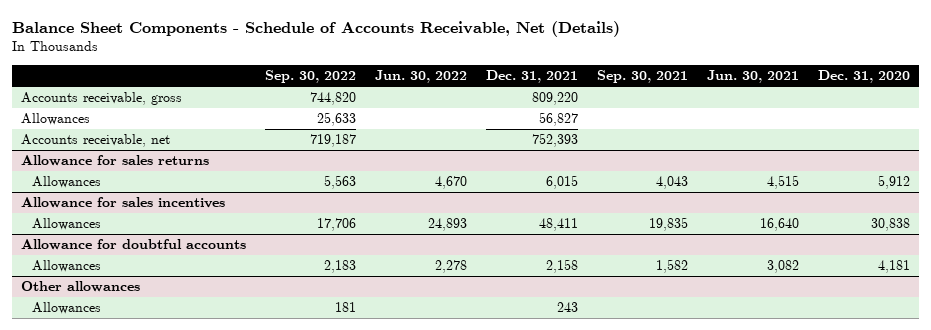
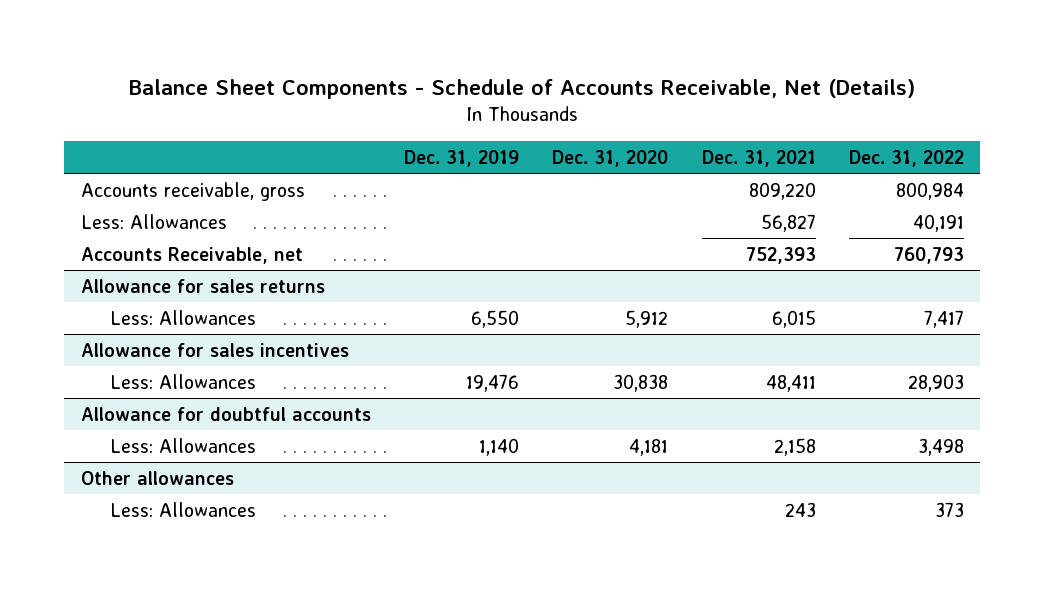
[264,70,356,84] Sep. 30, 2022 -> none
[374,70,467,84] Jun. 30, 2022 -> none
[596,70,688,84] Sep. 30, 2021 -> none
[706,70,799,84] Jun. 30, 2021 -> none
none -> [404,149,520,167] Dec. 31, 2019
none -> [848,149,964,167] Dec. 31, 2022
[21,113,91,126] Allowances -> [80,213,227,229] Less: Allowances
[21,134,171,148] Accounts receivable, net -> [80,246,303,264] Accounts Receivable, net
[31,176,101,189] Allowances -> [110,309,257,325] Less: Allowances
[31,218,101,231] Allowances -> [110,373,257,389] Less: Allowances
[31,260,101,273] Allowances -> [110,437,257,453] Less: Allowances
[31,302,101,315] Allowances -> [110,501,257,517] Less: Allowances

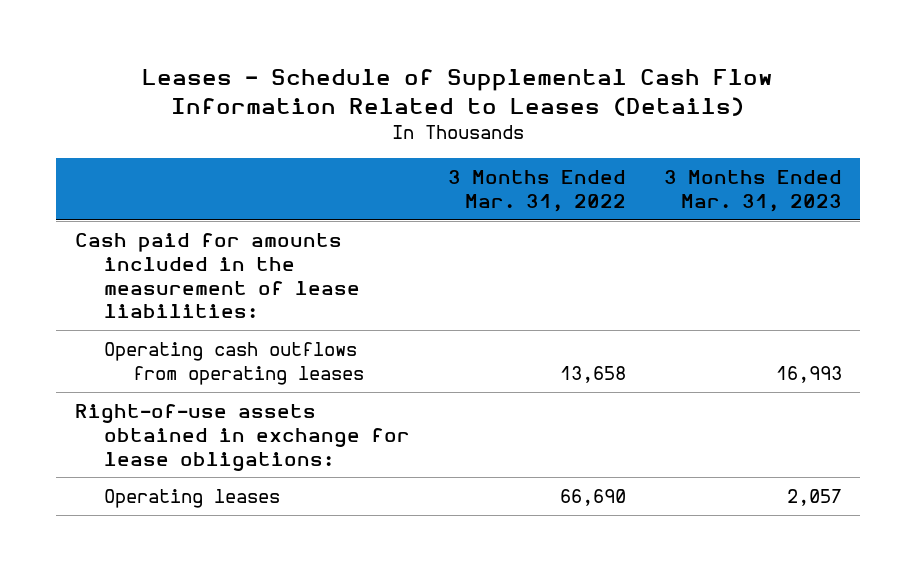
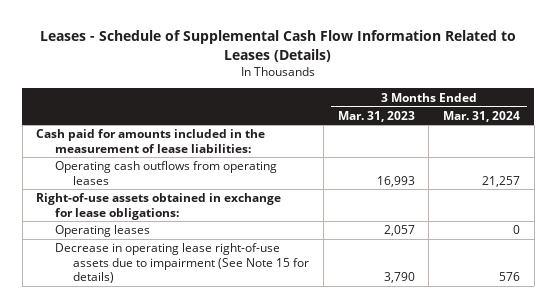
[447,169,626,212] 3 Months Ended Mar. 31, 2022 -> none
none -> [442,110,520,122] Mar. 31, 2024
none -> [54,243,310,283] Decrease in operating lease right-of-use assets due to impairment (See Note 15 for details)

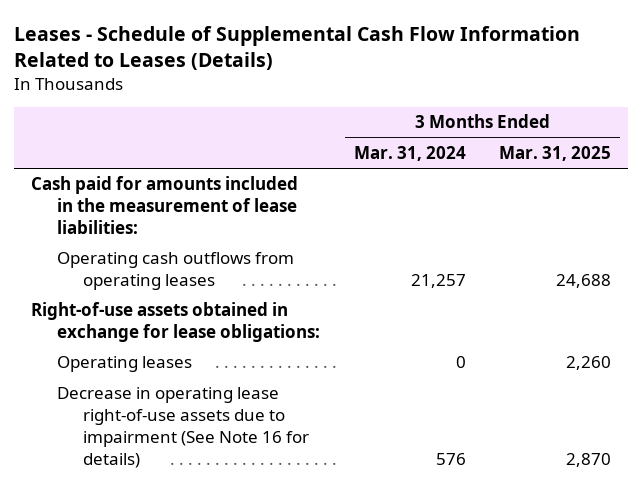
[337,110,415,122] Mar. 31, 2023 -> none
none -> [499,146,612,162] Mar. 31, 2025
[54,243,310,283] Decrease in operating lease right-of-use assets due to impairment (See Note 15 for details) -> [57,387,310,468] Decrease in operating lease right-of-use assets due to impairment (See Note 16 for details)

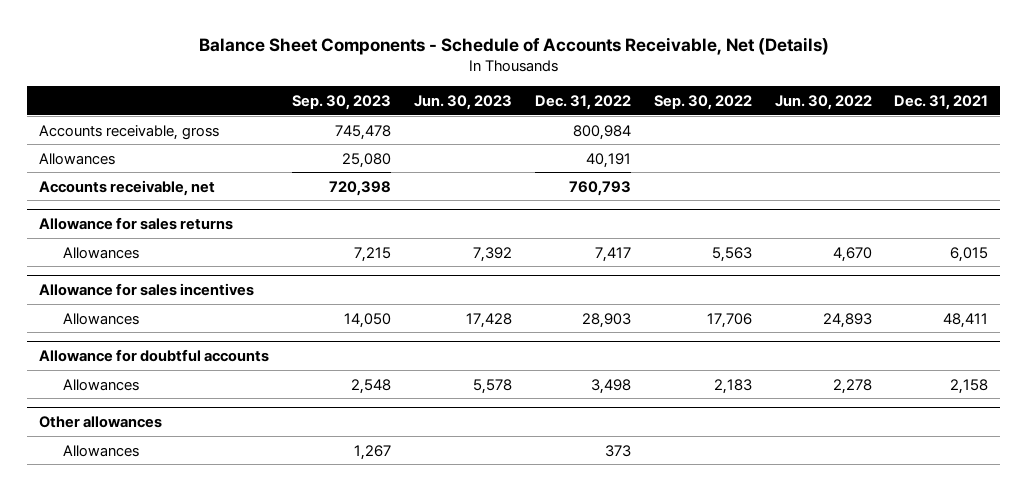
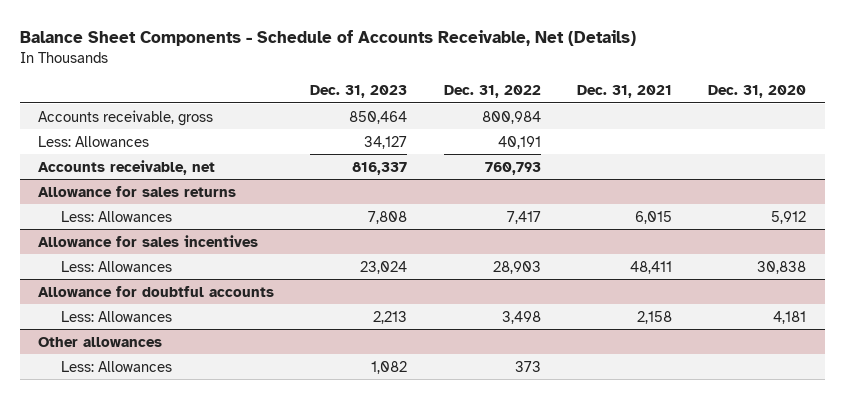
[291,94,391,110] Sep. 30, 2023 -> none
[413,94,512,110] Jun. 30, 2023 -> none
[653,94,752,110] Sep. 30, 2022 -> none
[774,94,872,110] Jun. 30, 2022 -> none
none -> [310,85,408,99] Dec. 31, 2023
none -> [708,85,807,99] Dec. 31, 2020
[38,152,115,165] Allowances -> [38,135,150,147] Less: Allowances
[62,246,139,259] Allowances -> [60,210,172,222] Less: Allowances
[62,312,139,325] Allowances -> [60,260,172,272] Less: Allowances
[62,378,139,391] Allowances -> [60,310,172,322] Less: Allowances
[62,444,139,457] Allowances -> [60,360,172,372] Less: Allowances

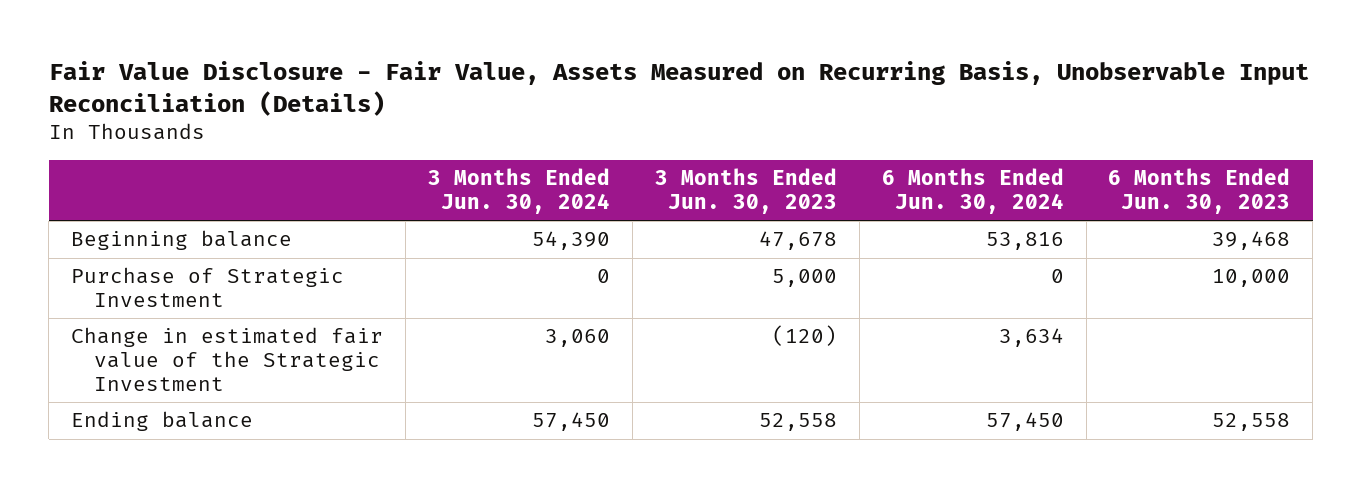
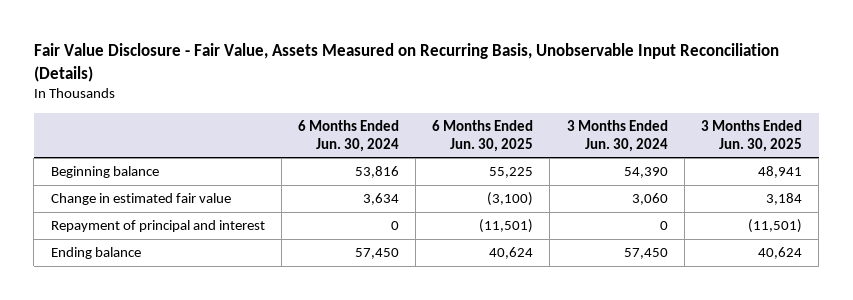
[654,168,837,215] 3 Months Ended Jun. 30, 2023 -> none
[1108,168,1291,215] 6 Months Ended Jun. 30, 2023 -> none
none -> [432,119,534,152] 6 Months Ended Jun. 30, 2025
none -> [700,119,802,152] 3 Months Ended Jun. 30, 2025
[71,267,345,308] Purchase of Strategic Investment -> none
[71,327,384,392] Change in estimated fair value of the Strategic Investment -> [50,193,231,206] Change in estimated fair value
none -> [50,220,265,233] Repayment of principal and interest

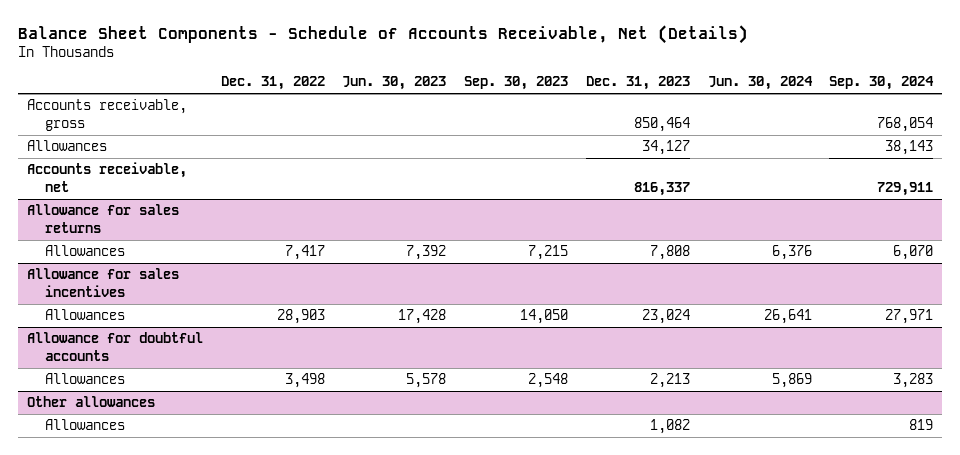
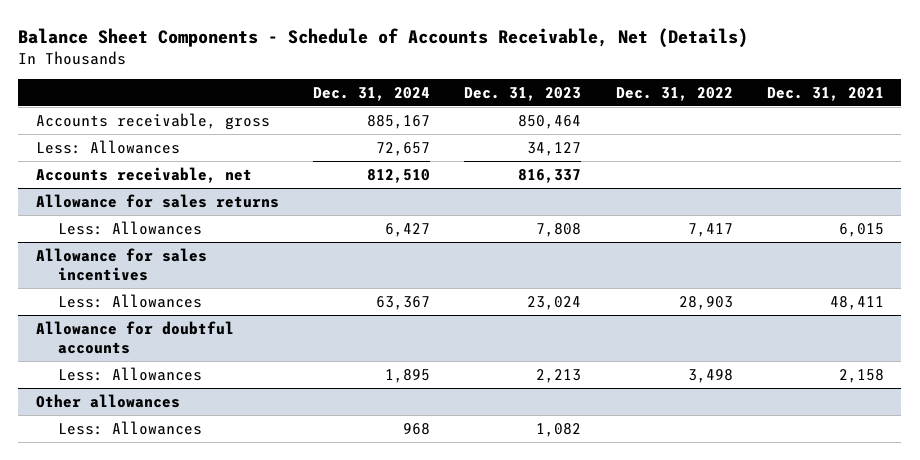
[342,76,447,91] Jun. 30, 2023 -> none
[464,76,569,91] Sep. 30, 2023 -> none
[707,76,813,91] Jun. 30, 2024 -> none
[829,76,935,91] Sep. 30, 2024 -> none
none -> [312,86,430,101] Dec. 31, 2024
none -> [767,86,885,101] Dec. 31, 2021
[26,140,107,152] Allowances -> [35,139,180,154] Less: Allowances
[44,245,125,257] Allowances -> [57,220,202,235] Less: Allowances
[44,309,125,321] Allowances -> [57,293,202,308] Less: Allowances
[44,373,125,385] Allowances -> [57,366,202,381] Less: Allowances
[44,419,125,431] Allowances -> [57,420,202,435] Less: Allowances

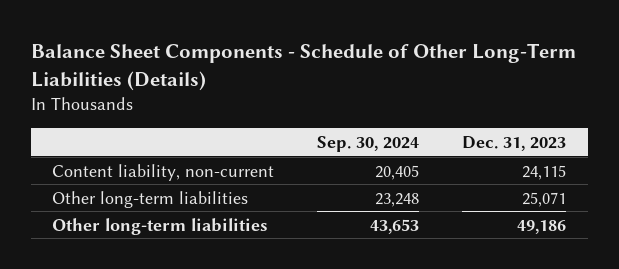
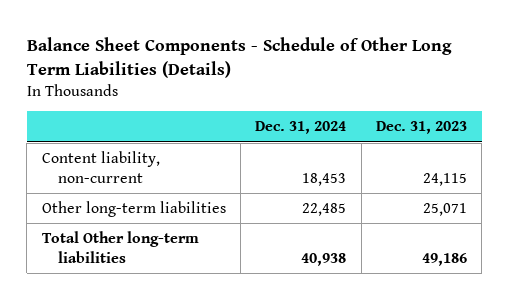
[30,43,576,92] Balance Sheet Components - Schedule of Other Long-Term Liabilities (Details) -> [26,36,452,78] Balance Sheet Components - Schedule of Other Long Term Liabilities (Details)
[317,135,420,152] Sep. 30, 2024 -> none
none -> [255,121,347,135] Dec. 31, 2024
[52,217,269,235] Other long-term liabilities -> [41,230,199,263] Total Other long-term liabilities

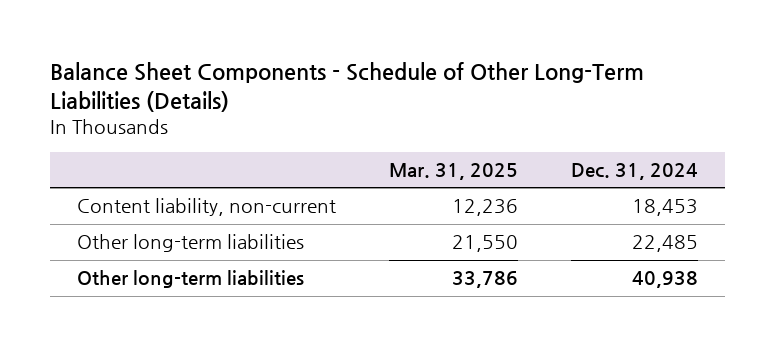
[26,36,452,78] Balance Sheet Components - Schedule of Other Long Term Liabilities (Details) -> [50,62,645,113] Balance Sheet Components - Schedule of Other Long-Term Liabilities (Details)
[375,121,467,135] Dec. 31, 2023 -> none
none -> [389,163,519,181] Mar. 31, 2025
[41,230,199,263] Total Other long-term liabilities -> [76,270,304,289] Other long-term liabilities

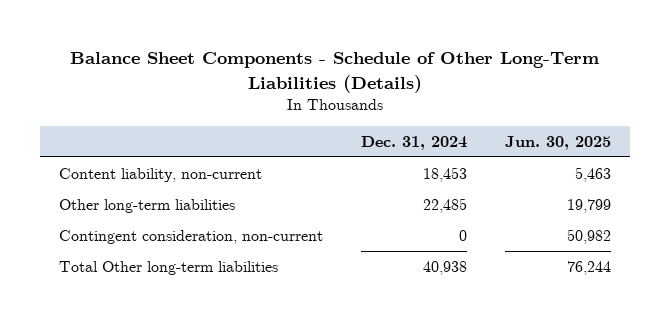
[389,163,519,181] Mar. 31, 2025 -> none
none -> [504,136,611,151] Jun. 30, 2025
none -> [58,229,323,244] Contingent consideration, non-current
[76,270,304,289] Other long-term liabilities -> [58,260,278,275] Total Other long-term liabilities

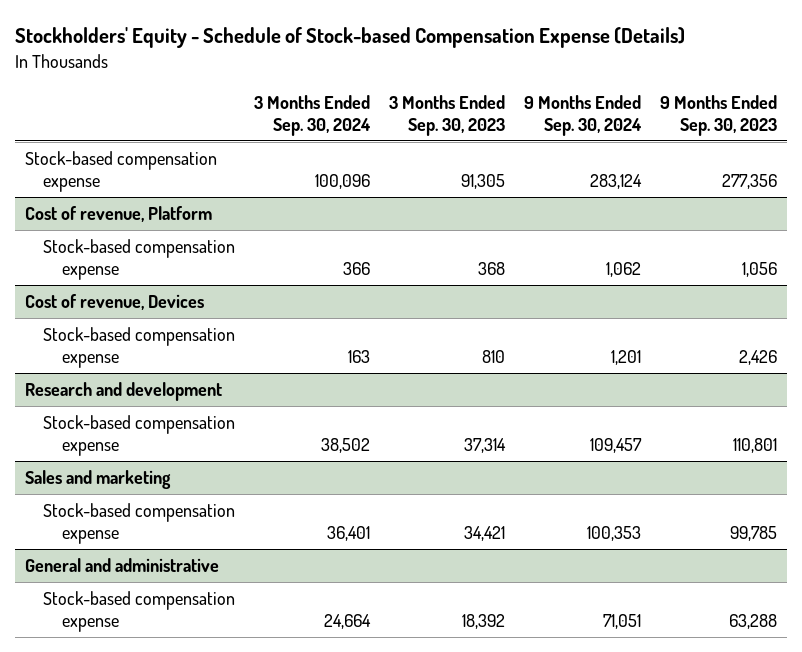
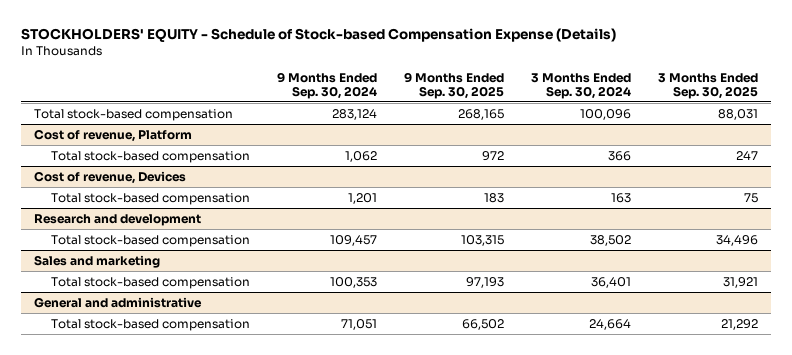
[15,27,686,49] Stockholders' Equity - Schedule of Stock-based Compensation Expense (Details) -> [20,27,616,42] STOCKHOLDERS' EQUITY - Schedule of Stock-based Compensation Expense (Details)
[389,94,506,136] 3 Months Ended Sep. 30, 2023 -> none
[660,94,778,136] 9 Months Ended Sep. 30, 2023 -> none
none -> [403,71,504,99] 9 Months Ended Sep. 30, 2025
none -> [657,72,758,99] 3 Months Ended Sep. 30, 2025
[24,151,217,193] Stock-based compensation expense -> [34,108,234,121] Total stock-based compensation
[43,239,236,281] Stock-based compensation expense -> [50,150,250,163] Total stock-based compensation
[43,327,236,369] Stock-based compensation expense -> [50,192,250,205] Total stock-based compensation
[43,415,236,457] Stock-based compensation expense -> [50,234,250,247] Total stock-based compensation
[43,503,236,545] Stock-based compensation expense -> [50,276,250,289] Total stock-based compensation
[43,591,236,633] Stock-based compensation expense -> [50,318,250,331] Total stock-based compensation

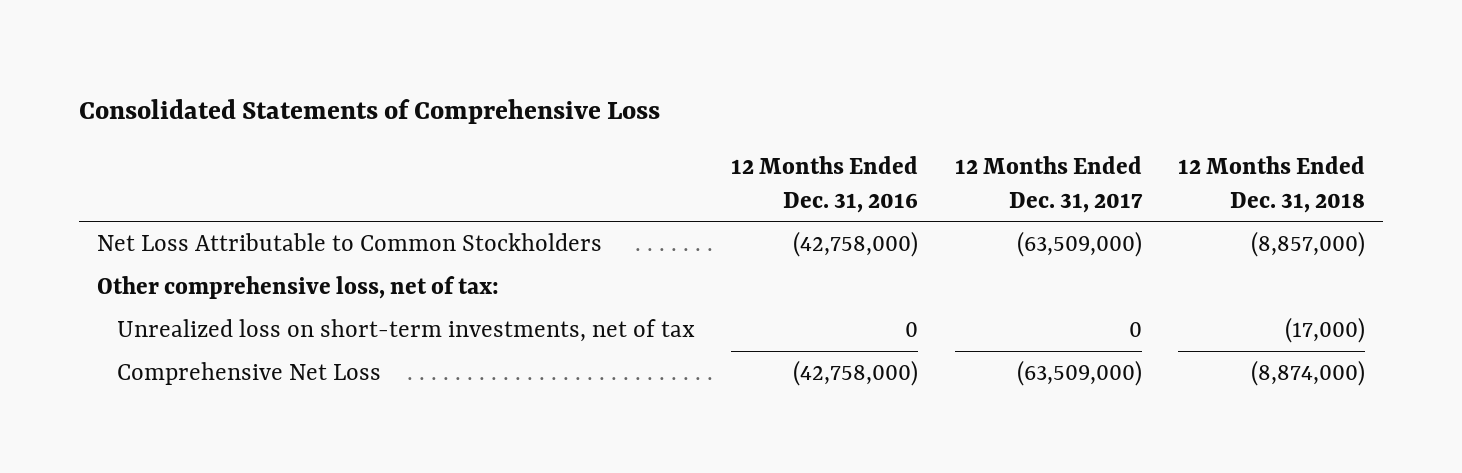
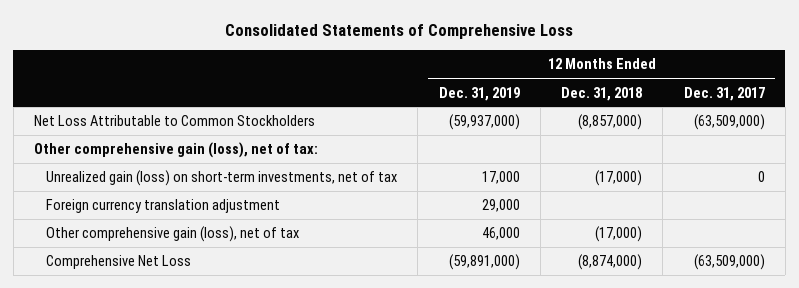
[731,156,919,213] 12 Months Ended Dec. 31, 2016 -> none
none -> [438,86,520,101] Dec. 31, 2019
[96,275,499,299] Other comprehensive loss, net of tax: -> [33,142,318,159] Other comprehensive gain (loss), net of tax:
[116,318,695,342] Unrealized loss on short-term investments, net of tax -> [46,170,398,187] Unrealized gain (loss) on short-term investments, net of tax
none -> [46,199,281,214] Foreign currency translation adjustment
none -> [46,226,300,243] Other comprehensive gain (loss), net of tax

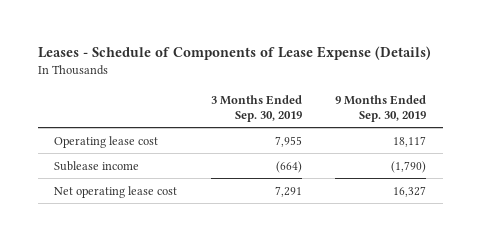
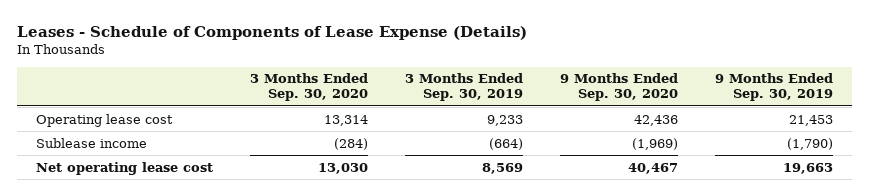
none -> [249,73,368,102] 3 Months Ended Sep. 30, 2020
none -> [560,73,679,102] 9 Months Ended Sep. 30, 2020
[274,135,302,147] 7,955 -> [487,114,524,126] 9,233
[393,135,427,147] 18,117 -> [789,114,834,126] 21,453
[274,185,302,197] 7,291 -> [482,162,524,174] 8,569
[393,185,427,197] 16,327 -> [783,162,834,174] 19,663

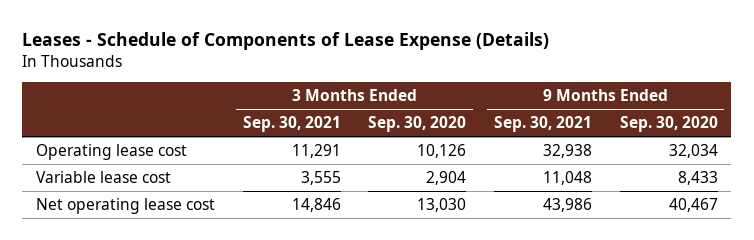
[405,73,524,102] 3 Months Ended Sep. 30, 2019 -> none
[715,73,834,102] 9 Months Ended Sep. 30, 2019 -> none
none -> [242,116,341,133] Sep. 30, 2021
none -> [493,116,592,133] Sep. 30, 2021
[35,137,147,148] Sublease income -> none
[323,114,368,126] 13,314 -> [417,143,467,158] 10,126
[634,114,679,126] 42,436 -> [668,143,718,158] 32,034
none -> [36,170,172,183] Variable lease cost

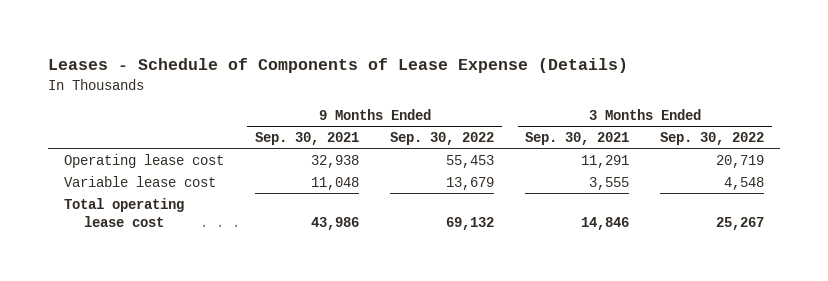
[368,116,467,133] Sep. 30, 2020 -> none
[619,116,718,133] Sep. 30, 2020 -> none
none -> [390,131,495,145] Sep. 30, 2022
none -> [660,131,765,145] Sep. 30, 2022
[36,197,216,214] Net operating lease cost -> [63,197,184,227] Total operating lease cost

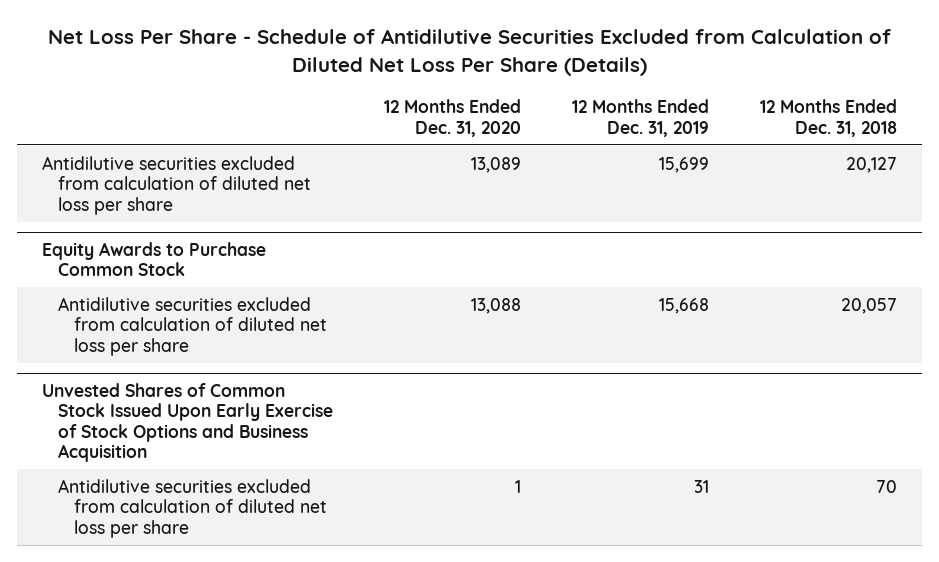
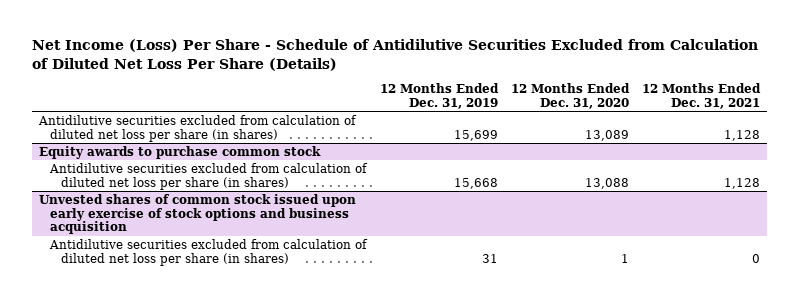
[47,29,891,76] Net Loss Per Share - Schedule of Antidilutive Securities Excluded from Calculation of Diluted Net Loss Per Share (Details) -> [32,39,759,71] Net Income (Loss) Per Share - Schedule of Antidilutive Securities Excluded from Calculation of Diluted Net Loss Per Share (Details)
[759,99,897,137] 12 Months Ended Dec. 31, 2018 -> none
none -> [642,83,762,109] 12 Months Ended Dec. 31, 2021
[42,155,312,215] Antidilutive securities excluded from calculation of diluted net loss per share -> [37,114,357,142] Antidilutive securities excluded from calculation of diluted net loss per share (in shares)
[42,241,267,277] Equity Awards to Purchase Common Stock -> [38,145,321,159] Equity awards to purchase common stock
[58,296,328,356] Antidilutive securities excluded from calculation of diluted net loss per share -> [49,162,369,190] Antidilutive securities excluded from calculation of diluted net loss per share (in shares)
[42,382,334,463] Unvested Shares of Common Stock Issued Upon Early Exercise of Stock Options and Business Acquisition -> [38,193,356,235] Unvested shares of common stock issued upon early exercise of stock options and business acquisition
[58,478,328,538] Antidilutive securities excluded from calculation of diluted net loss per share -> [49,238,369,266] Antidilutive securities excluded from calculation of diluted net loss per share (in shares)

